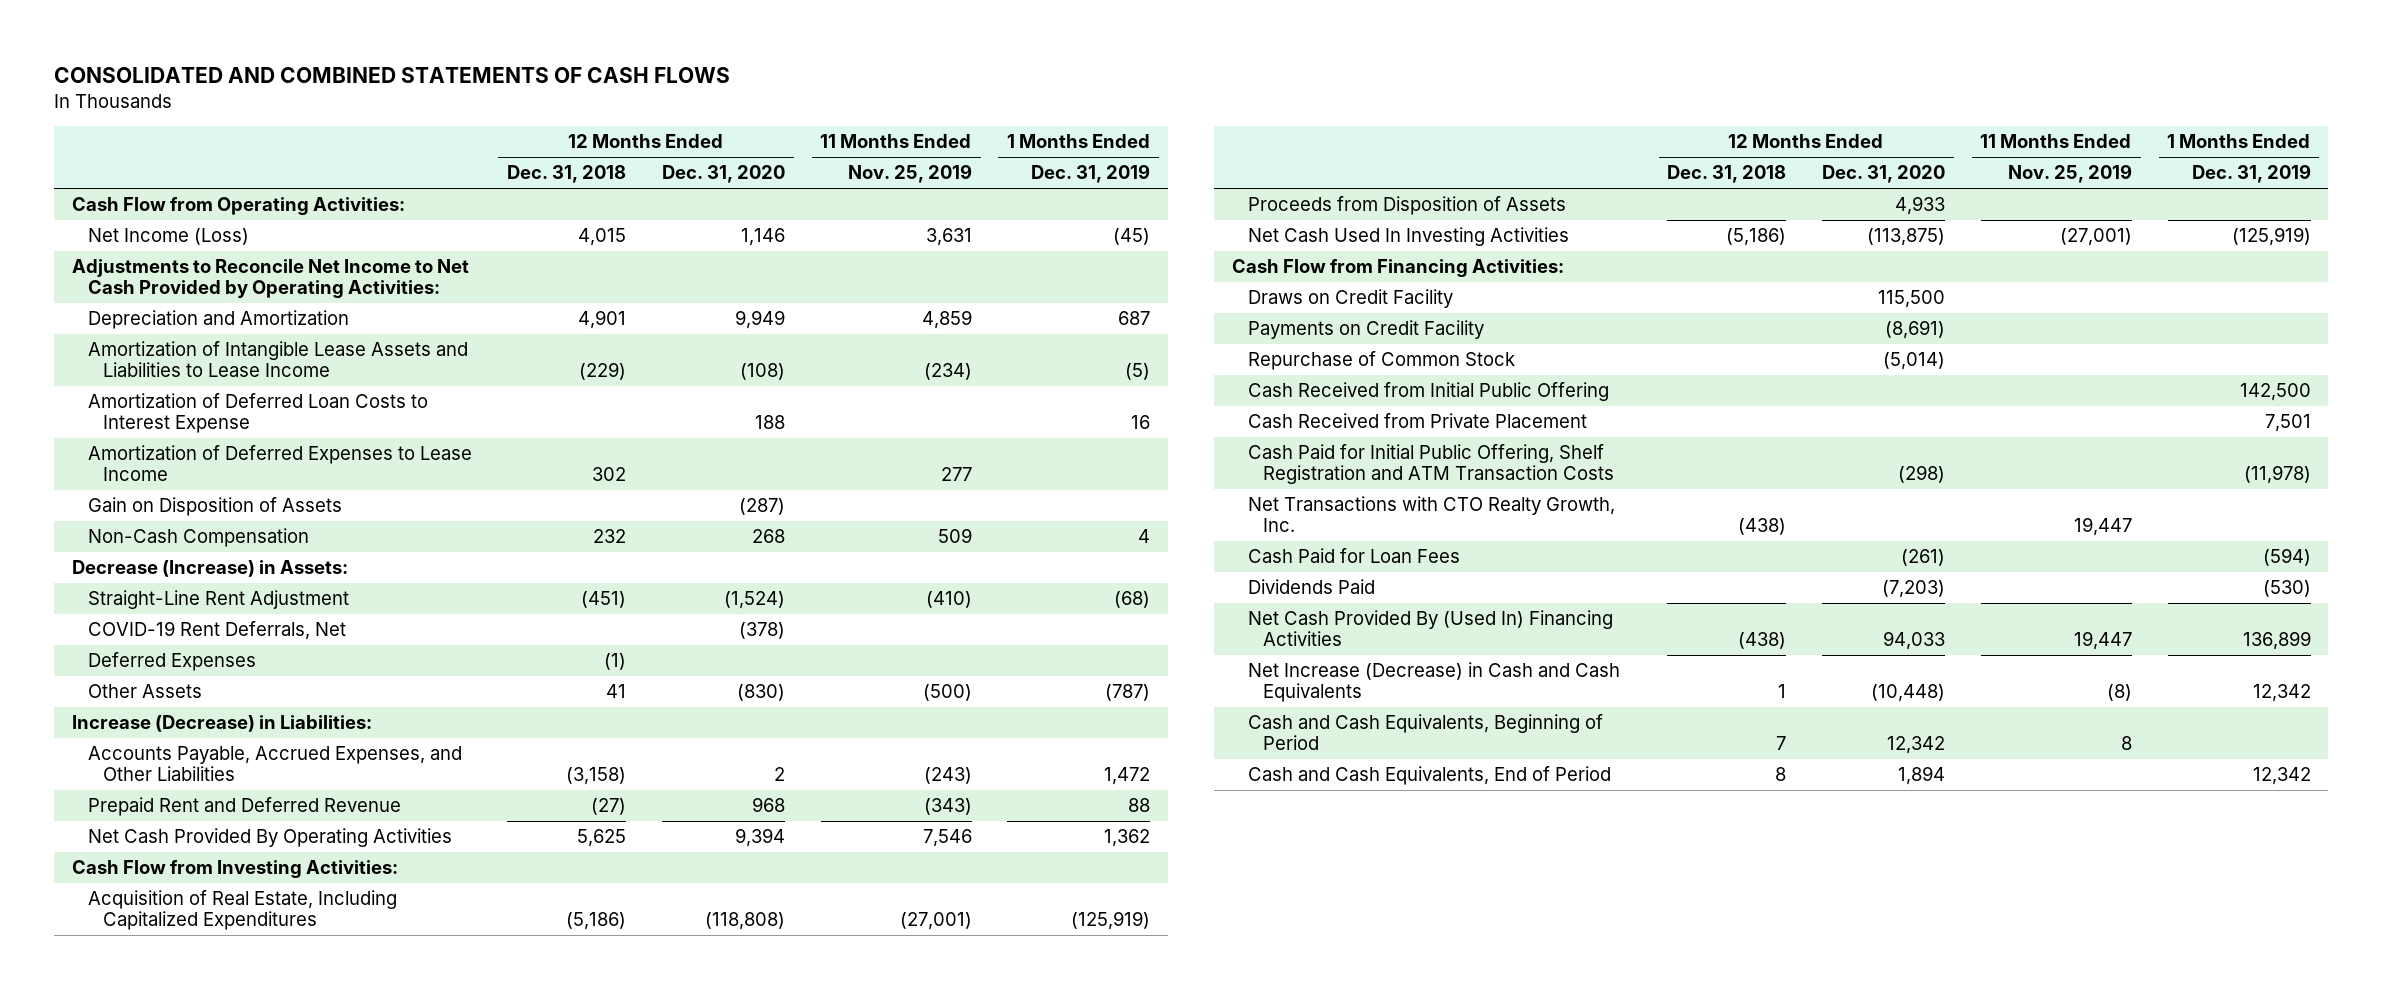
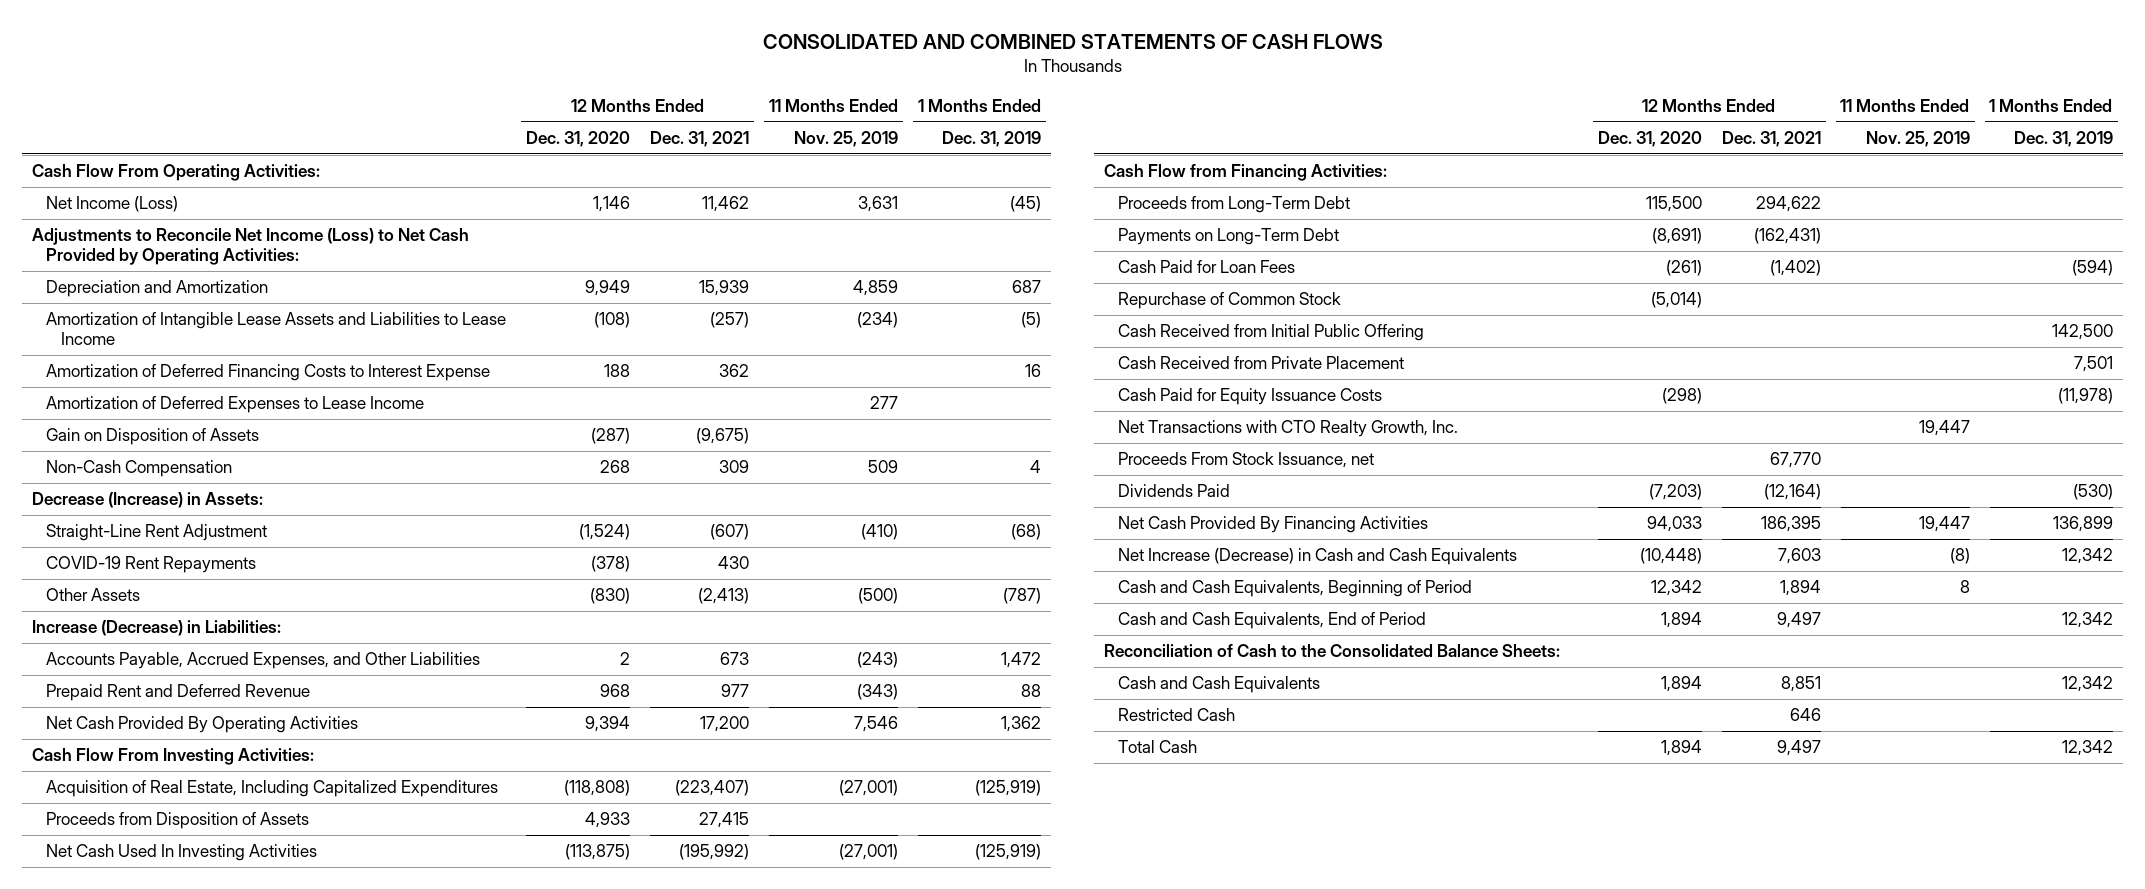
[507,165,627,184] Dec. 31, 2018 -> none
none -> [650,131,750,148] Dec. 31, 2021
[72,197,406,216] Cash Flow from Operating Activities: -> [32,164,321,182] Cash Flow From Operating Activities:
[72,259,470,299] Adjustments to Reconcile Net Income to Net Cash Provided by Operating Activities: -> [32,228,470,266] Adjustments to Reconcile Net Income (Loss) to Net Cash Provided by Operating Activities:
[87,393,428,434] Amortization of Deferred Loan Costs to Interest Expense -> [46,364,491,382] Amortization of Deferred Financing Costs to Interest Expense
[87,652,256,672] Deferred Expenses -> none
[87,621,346,641] COVID-19 Rent Deferrals, Net -> [46,556,257,574] COVID-19 Rent Repayments
[72,860,399,879] Cash Flow from Investing Activities: -> [32,748,315,766] Cash Flow From Investing Activities:
[1247,289,1453,309] Draws on Credit Facility -> [1118,196,1351,214] Proceeds from Long-Term Debt
[1247,320,1484,340] Payments on Credit Facility -> [1118,228,1340,246] Payments on Long-Term Debt
[1247,548,1460,564] Cash Paid for Loan Fees -> [1118,260,1296,274] Cash Paid for Loan Fees
[1247,444,1615,485] Cash Paid for Initial Public Offering, Shelf Registration and ATM Transaction Costs -> [1118,388,1383,406] Cash Paid for Equity Issuance Costs
none -> [1118,452,1375,469] Proceeds From Stock Issuance, net
[1247,610,1613,647] Net Cash Provided By (Used In) Financing Activities -> [1118,516,1429,534] Net Cash Provided By Financing Activities
none -> [1104,644,1561,658] Reconciliation of Cash to the Consolidated Balance Sheets:
none -> [1118,676,1321,694] Cash and Cash Equivalents
none -> [1118,708,1236,722] Restricted Cash
none -> [1118,740,1198,754] Total Cash

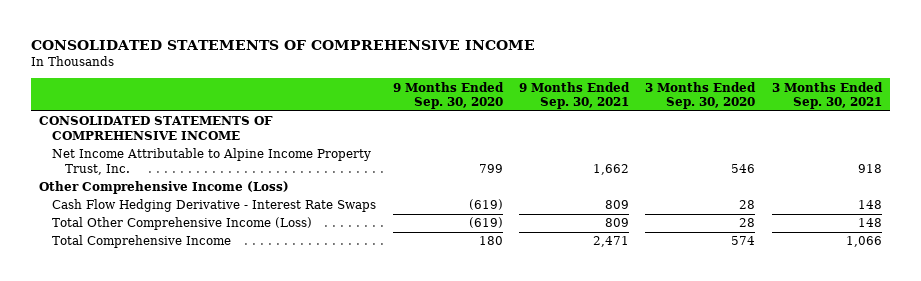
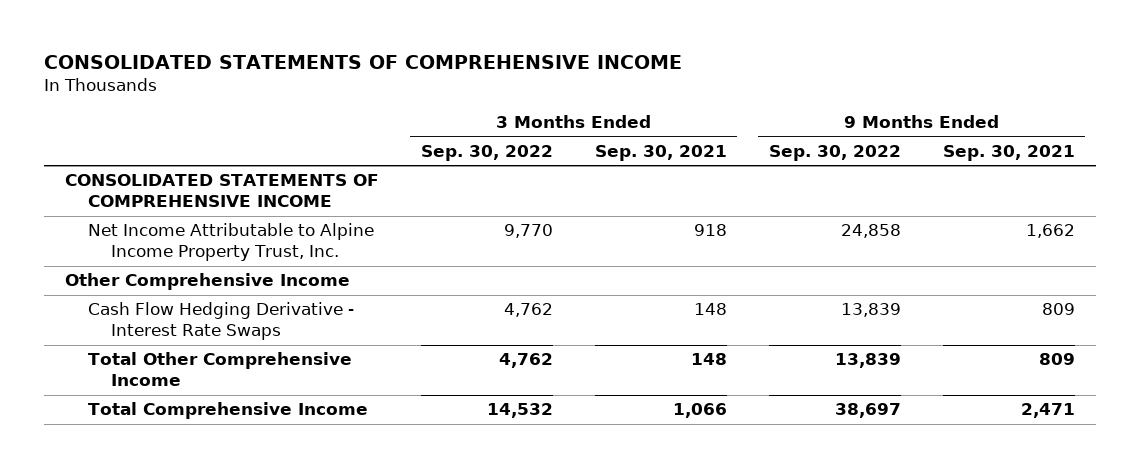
[392,81,504,110] 9 Months Ended Sep. 30, 2020 -> none
[645,81,757,110] 3 Months Ended Sep. 30, 2020 -> none
none -> [420,144,553,161] Sep. 30, 2022
none -> [768,144,901,161] Sep. 30, 2022
[39,181,290,195] Other Comprehensive Income (Loss) -> [64,273,350,291] Other Comprehensive Income
[52,217,313,231] Total Other Comprehensive Income (Loss) -> [87,352,352,387] Total Other Comprehensive Income

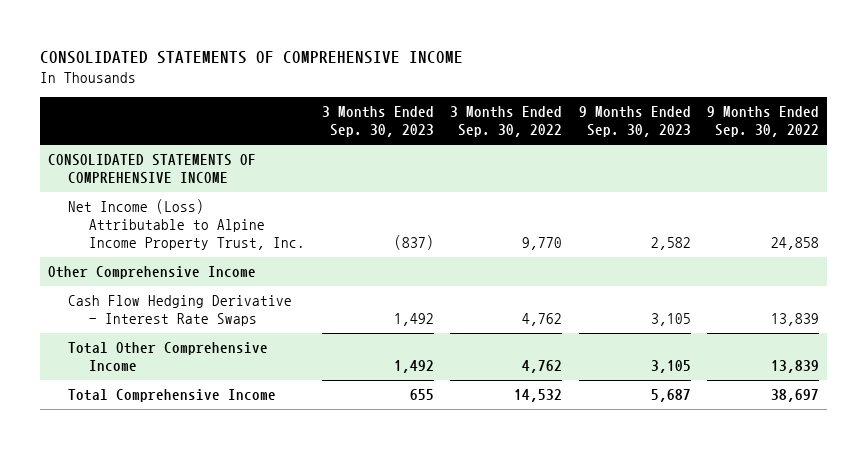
[594,144,727,161] Sep. 30, 2021 -> none
[942,144,1075,161] Sep. 30, 2021 -> none
none -> [321,106,434,138] 3 Months Ended Sep. 30, 2023
none -> [578,106,691,138] 9 Months Ended Sep. 30, 2023
[87,223,374,262] Net Income Attributable to Alpine Income Property Trust, Inc. -> [68,199,306,251] Net Income (Loss) Attributable to Alpine Income Property Trust, Inc.

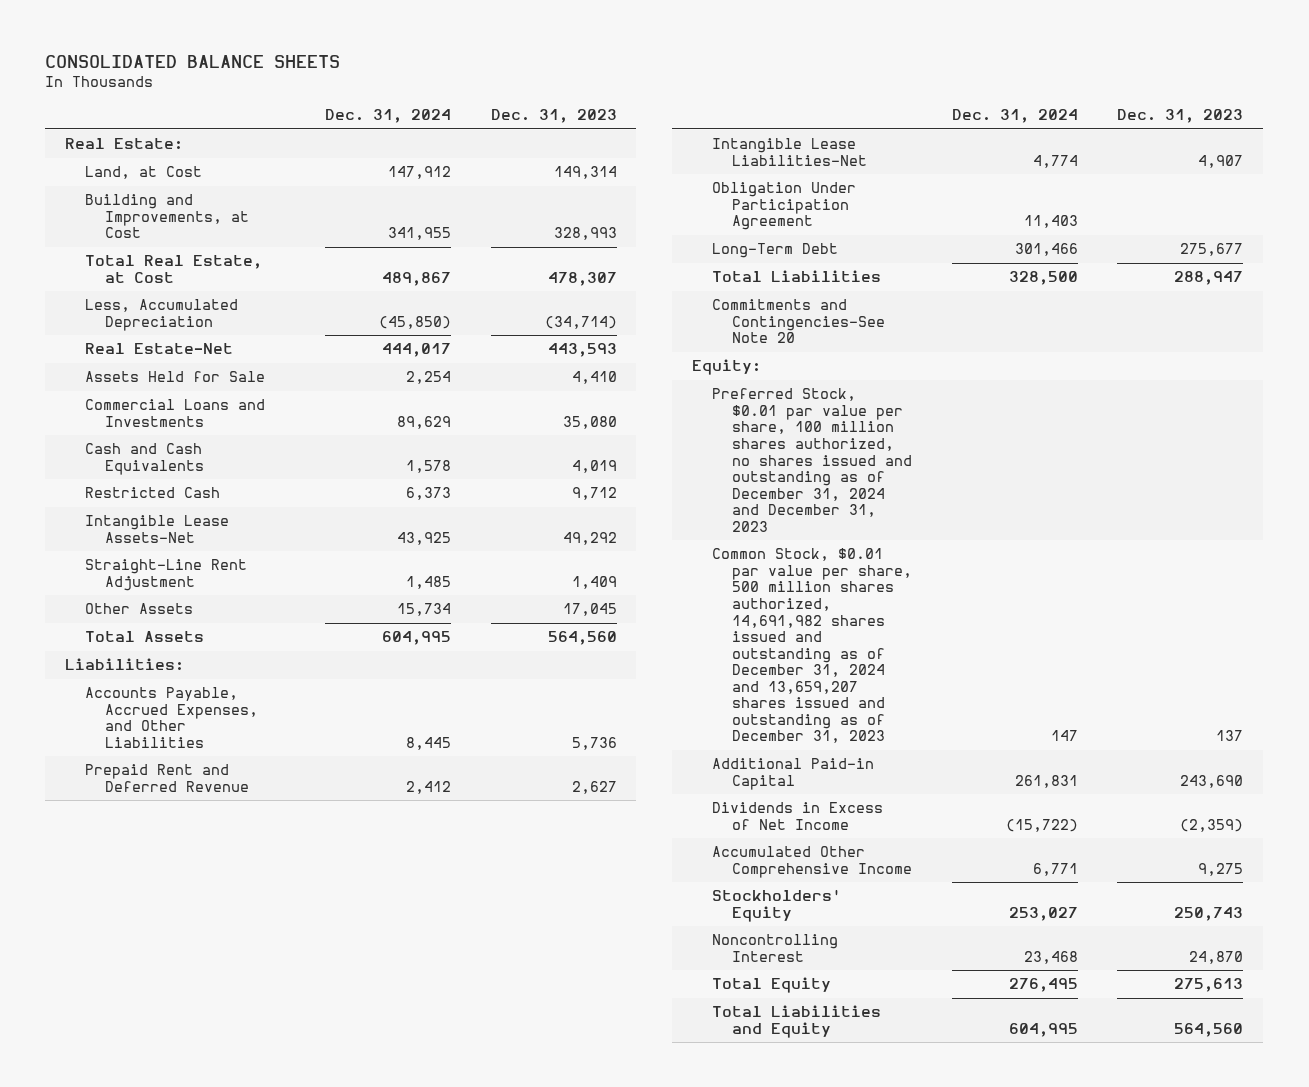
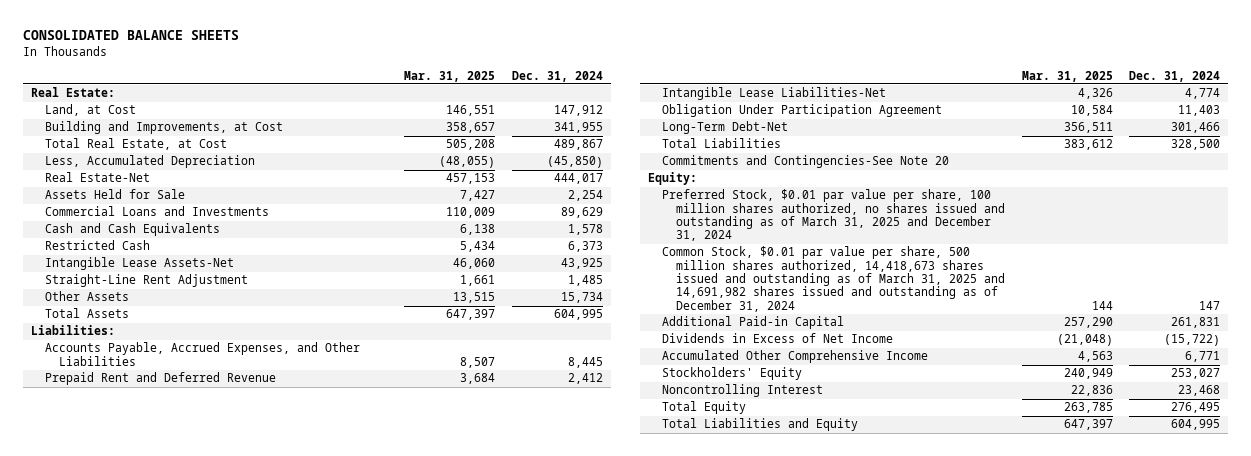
[490,109,617,124] Dec. 31, 2023 -> none
none -> [404,70,496,82] Mar. 31, 2025
[711,243,838,259] Long-Term Debt -> [662,121,789,135] Long-Term Debt-Net
[711,388,913,532] Preferred Stock, $0.01 par value per share, 100 million shares authorized, no shares issued and outstanding as of December 31, 2024 and December 31, 2023 -> [662,189,1006,242] Preferred Stock, $0.01 par value per share, 100 million shares authorized, no shares issued and outstanding as of March 31, 2025 and December 31, 2024
[711,548,913,744] Common Stock, $0.01 par value per share, 500 million shares authorized, 14,691,982 shares issued and outstanding as of December 31, 2024 and 13,659,207 shares issued and outstanding as of December 31, 2023 -> [662,246,1006,312] Common Stock, $0.01 par value per share, 500 million shares authorized, 14,418,673 shares issued and outstanding as of March 31, 2025 and 14,691,982 shares issued and outstanding as of December 31, 2024

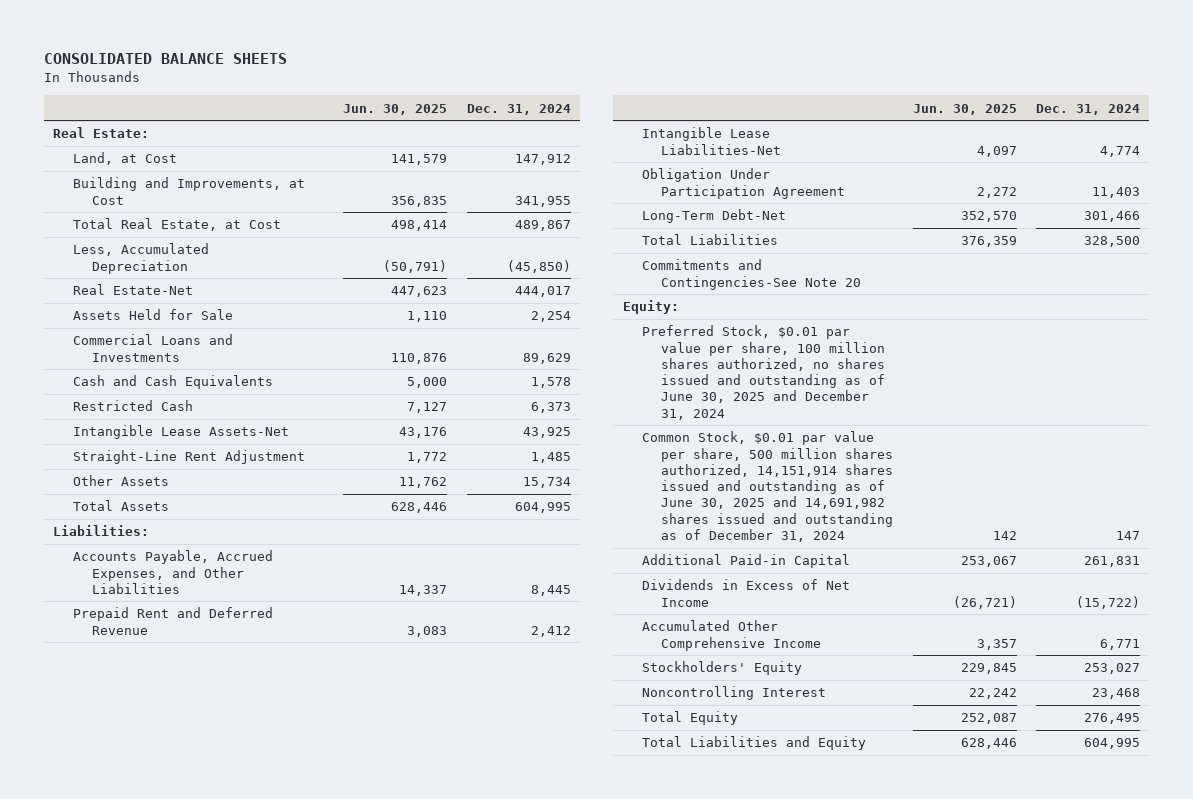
[404,70,496,82] Mar. 31, 2025 -> none
none -> [343,103,448,115] Jun. 30, 2025
[662,189,1006,242] Preferred Stock, $0.01 par value per share, 100 million shares authorized, no shares issued and outstanding as of March 31, 2025 and December 31, 2024 -> [642,325,886,420] Preferred Stock, $0.01 par value per share, 100 million shares authorized, no shares issued and outstanding as of June 30, 2025 and December 31, 2024
[662,246,1006,312] Common Stock, $0.01 par value per share, 500 million shares authorized, 14,418,673 shares issued and outstanding as of March 31, 2025 and 14,691,982 shares issued and outstanding as of December 31, 2024 -> [642,431,894,543] Common Stock, $0.01 par value per share, 500 million shares authorized, 14,151,914 shares issued and outstanding as of June 30, 2025 and 14,691,982 shares issued and outstanding as of December 31, 2024

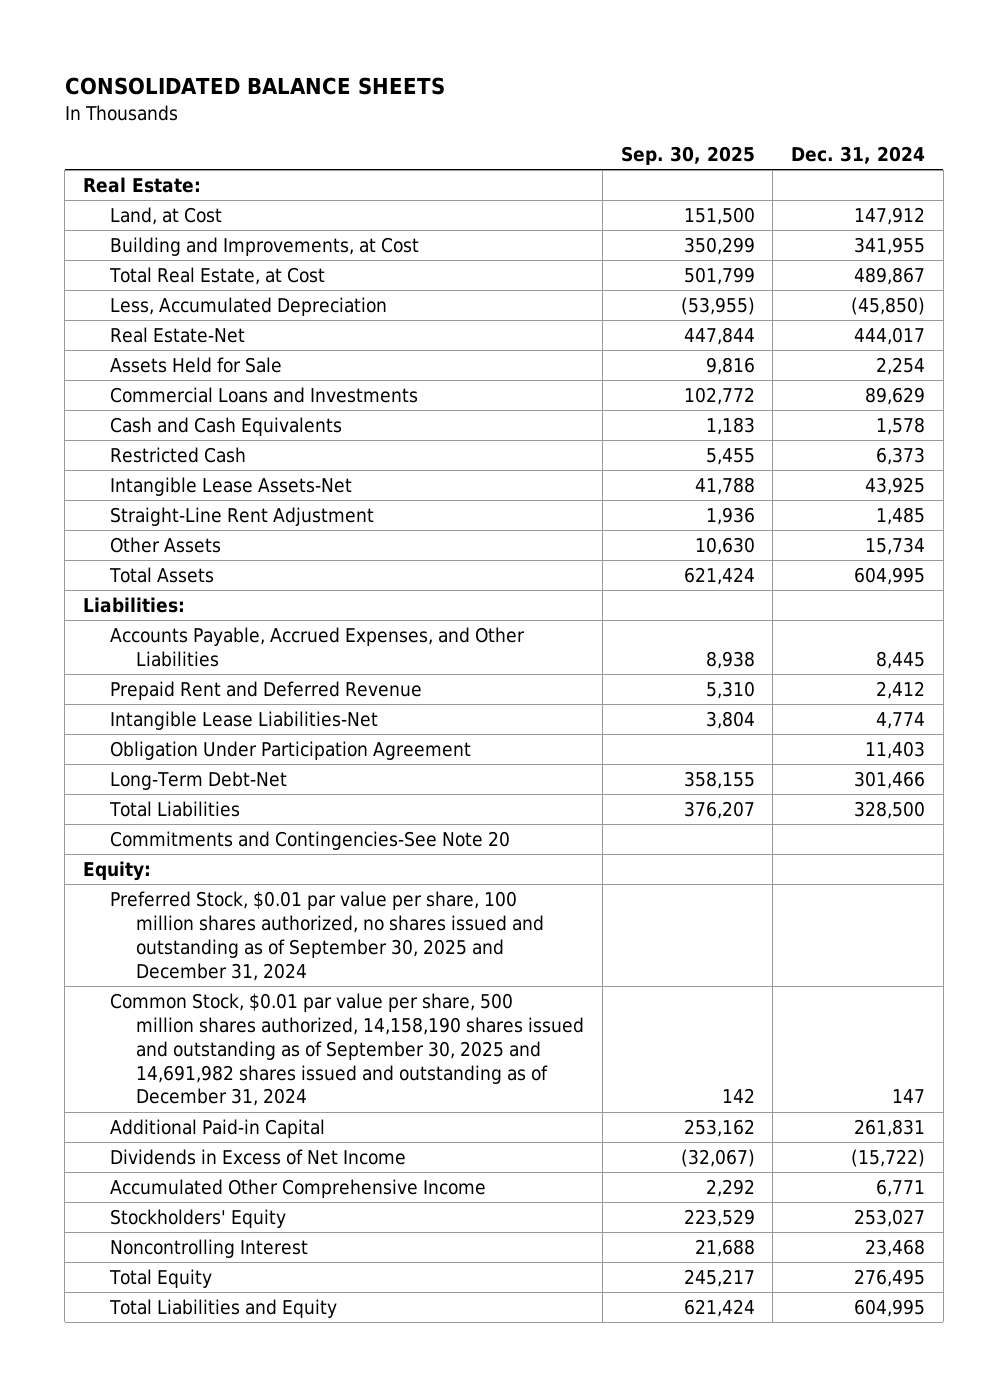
[343,103,448,115] Jun. 30, 2025 -> none
none -> [620,145,755,165] Sep. 30, 2025
[642,325,886,420] Preferred Stock, $0.01 par value per share, 100 million shares authorized, no shares issued and outstanding as of June 30, 2025 and December 31, 2024 -> [109,891,545,981] Preferred Stock, $0.01 par value per share, 100 million shares authorized, no shares issued and outstanding as of September 30, 2025 and December 31, 2024
[642,431,894,543] Common Stock, $0.01 par value per share, 500 million shares authorized, 14,151,914 shares issued and outstanding as of June 30, 2025 and 14,691,982 shares issued and outstanding as of December 31, 2024 -> [109,993,585,1107] Common Stock, $0.01 par value per share, 500 million shares authorized, 14,158,190 shares issued and outstanding as of September 30, 2025 and 14,691,982 shares issued and outstanding as of December 31, 2024

